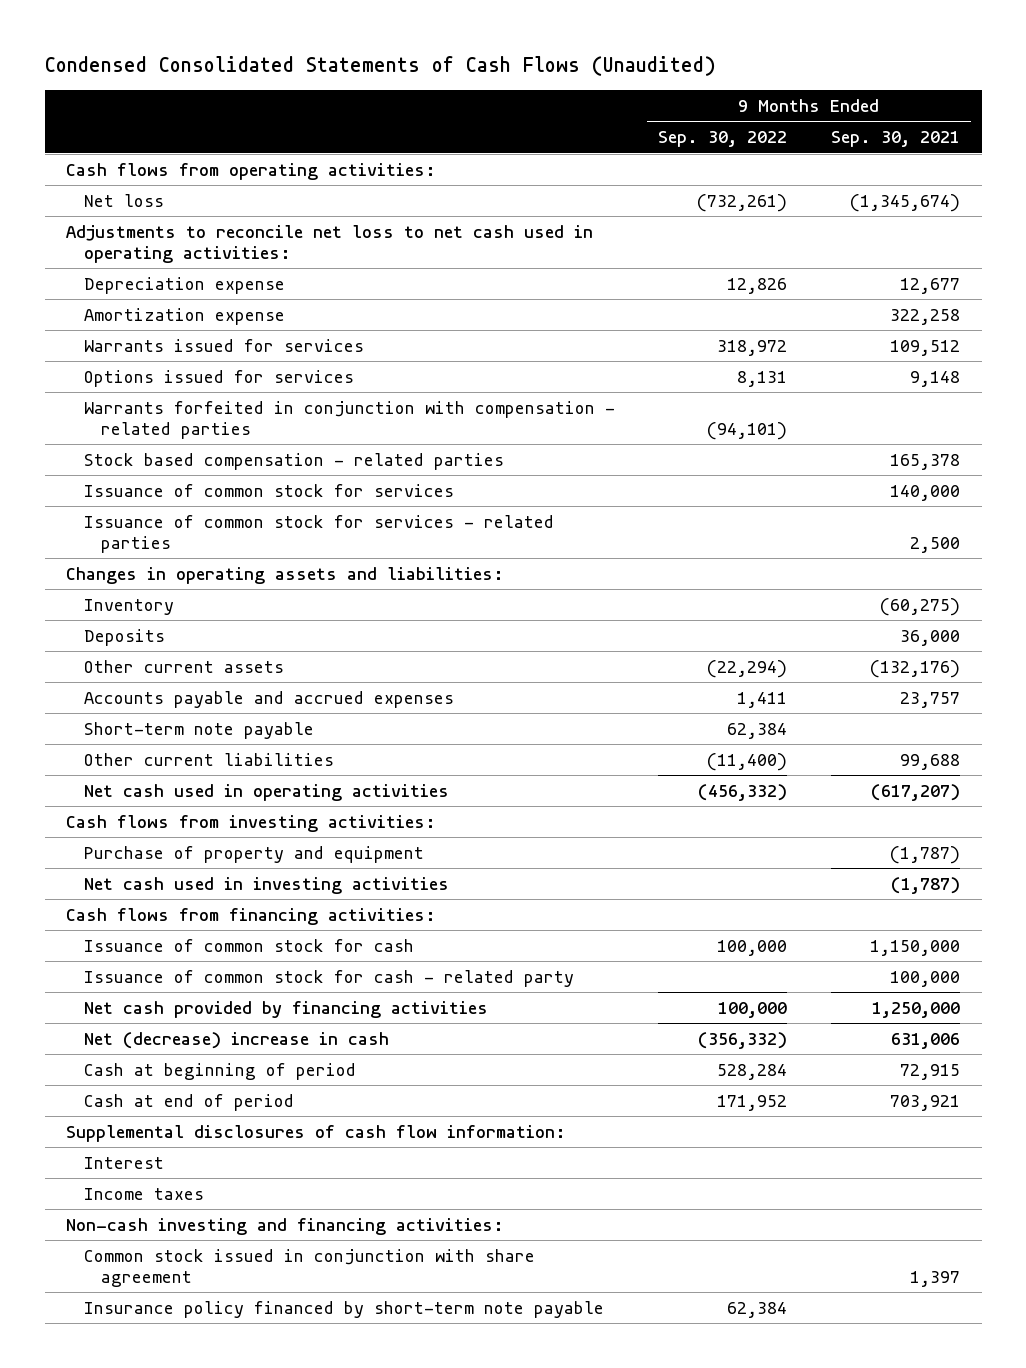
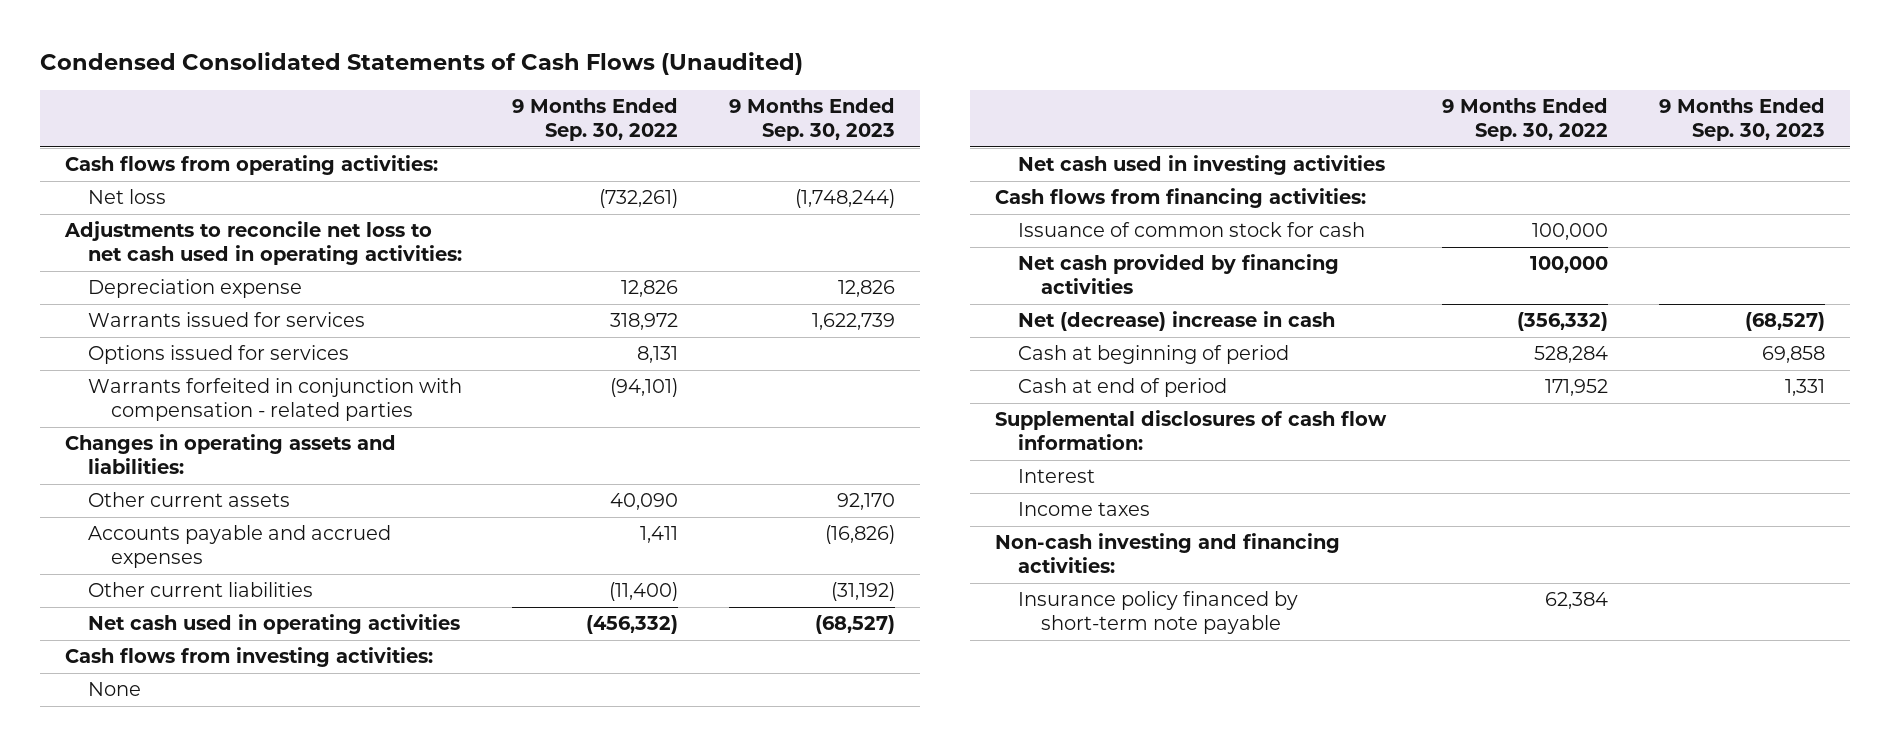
[830,131,960,148] Sep. 30, 2021 -> none
none -> [728,98,895,142] 9 Months Ended Sep. 30, 2023
[83,307,285,325] Amortization expense -> none
[83,452,504,470] Stock based compensation - related parties -> none
[83,483,454,497] Issuance of common stock for services -> none
[83,514,554,553] Issuance of common stock for services - related parties -> none
[83,598,174,615] Inventory -> none
[83,628,165,646] Deposits -> none
[707,659,788,678] (22,294) -> [610,493,679,511] 40,090
[83,721,314,739] Short-term note payable -> none
[83,845,424,863] Purchase of property and equipment -> none
none -> [87,682,141,697] None
[83,969,574,987] Issuance of common stock for cash - related party -> none
[83,1248,535,1287] Common stock issued in conjunction with share agreement -> none

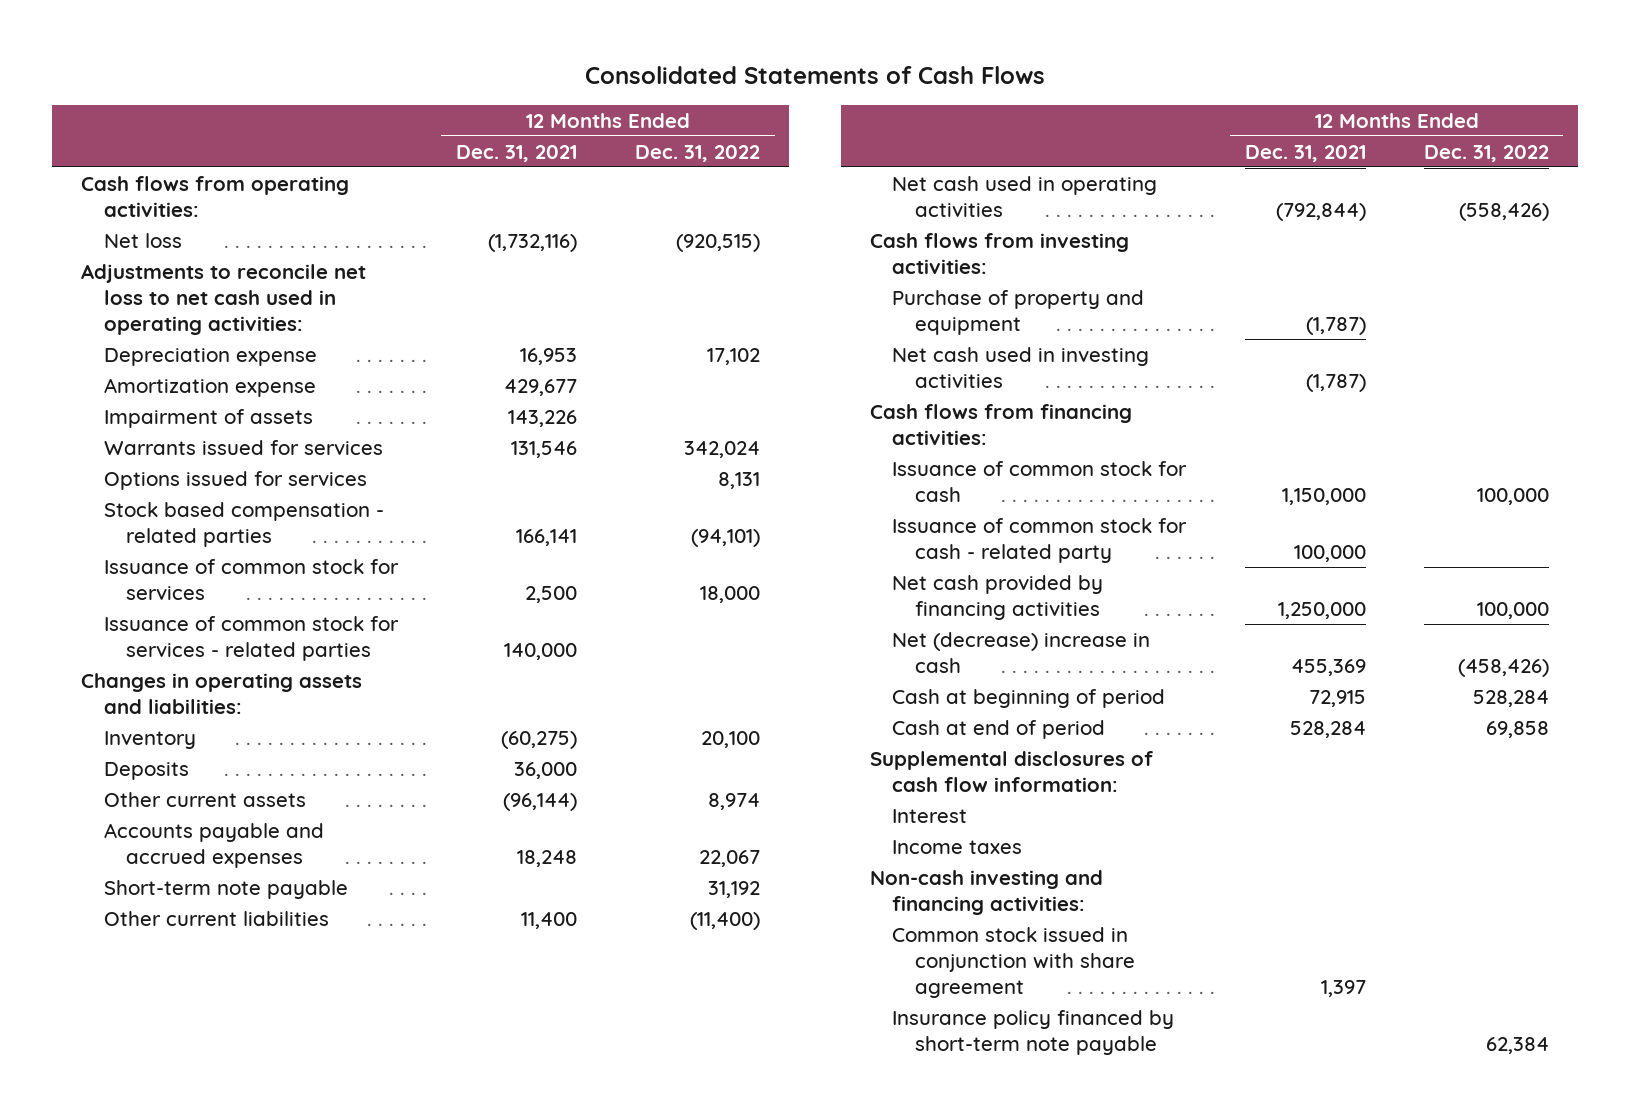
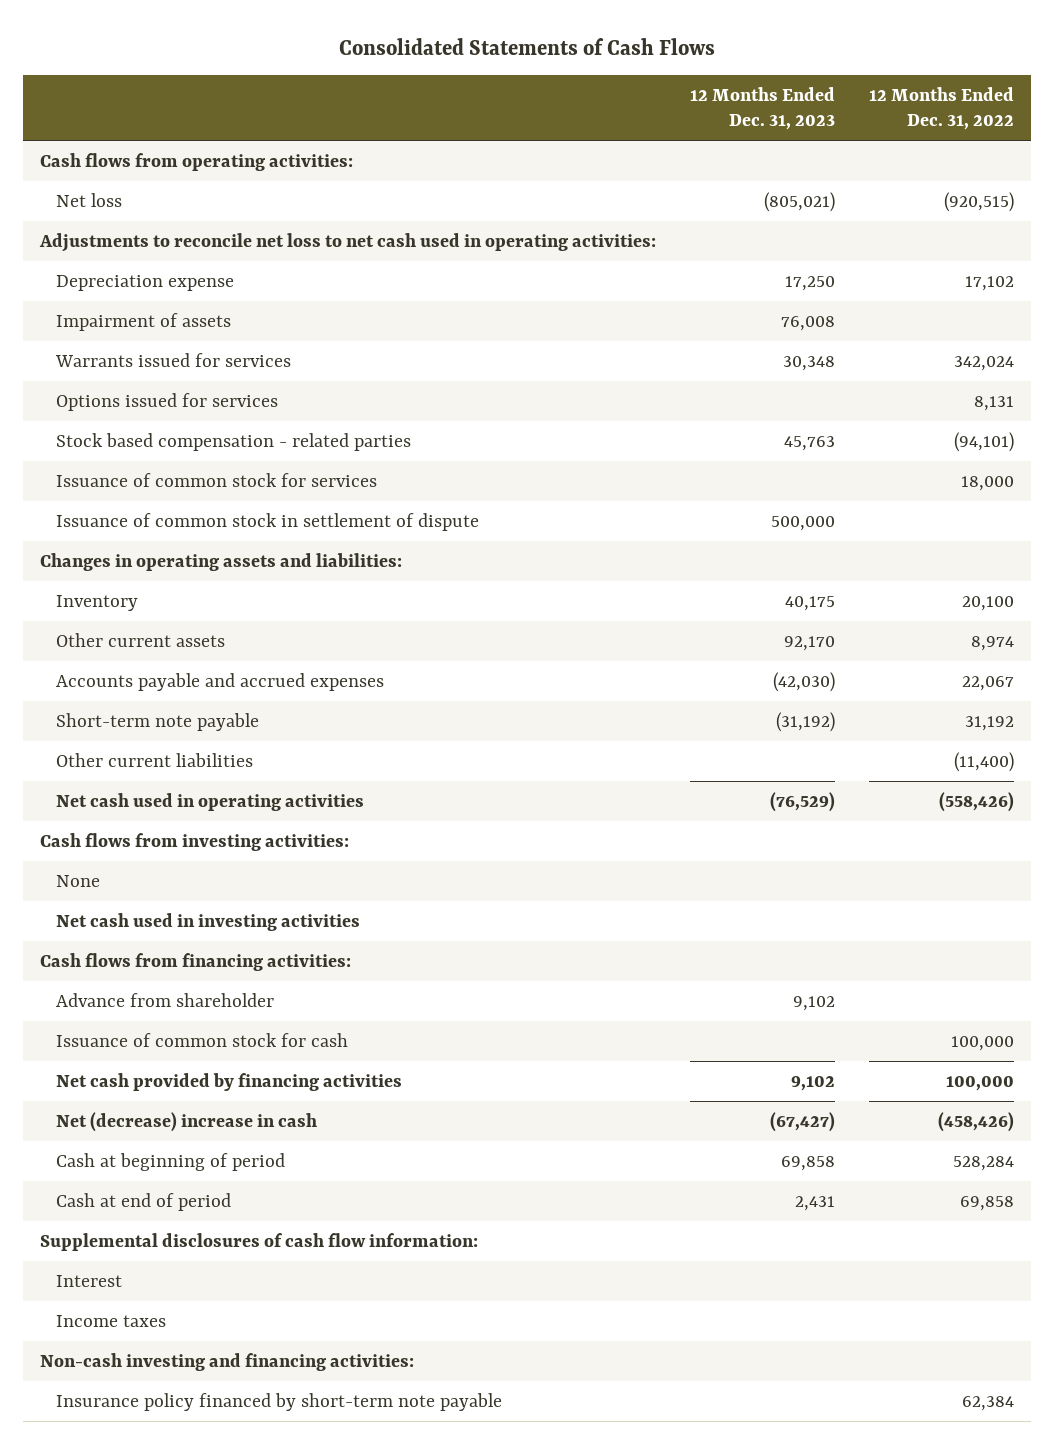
[455,144,577,162] Dec. 31, 2021 -> none
none -> [689,87,835,130] 12 Months Ended Dec. 31, 2023
[103,377,316,397] Amortization expense -> none
[103,615,399,661] Issuance of common stock for services - related parties -> [56,512,480,531] Issuance of common stock in settlement of dispute
[103,761,189,780] Deposits -> none
[892,289,1145,335] Purchase of property and equipment -> none
none -> [56,874,101,887] None
none -> [56,992,275,1007] Advance from shareholder
[892,517,1188,563] Issuance of common stock for cash - related party -> none
[892,926,1135,998] Common stock issued in conjunction with share agreement -> none

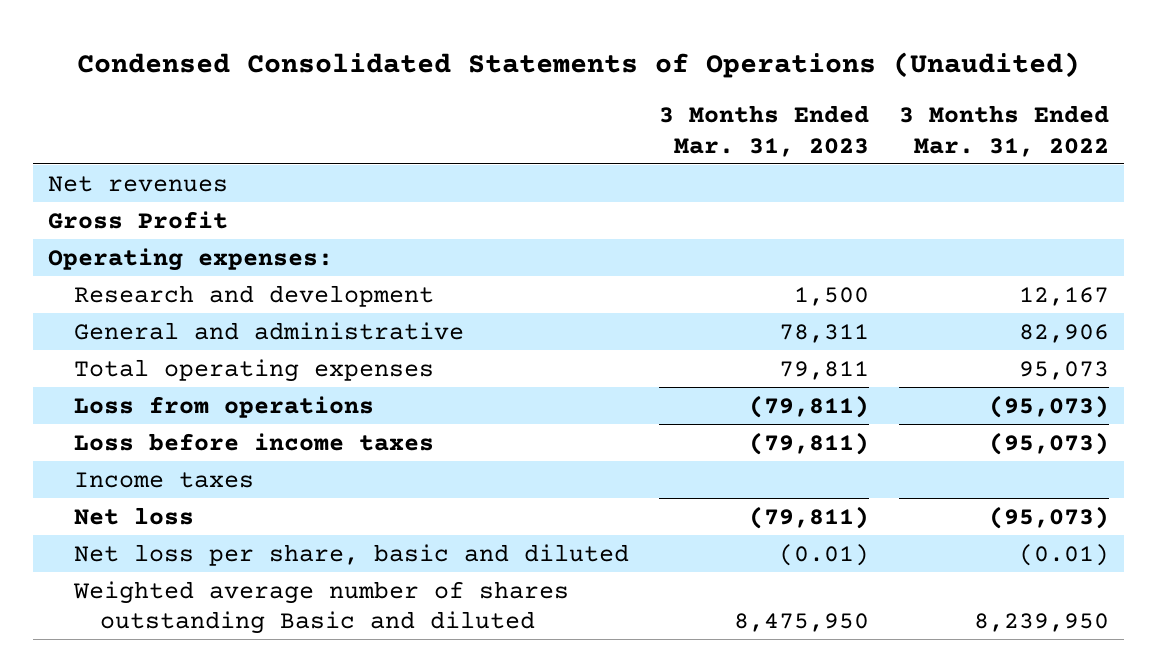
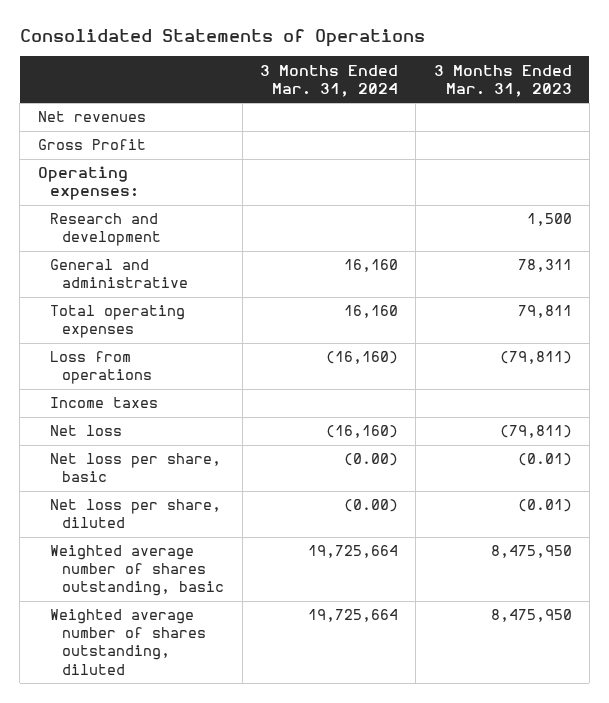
[76,51,1080,78] Condensed Consolidated Statements of Operations (Unaudited) -> [19,29,425,48] Consolidated Statements of Operations
[899,105,1110,157] 3 Months Ended Mar. 31, 2022 -> none
none -> [259,64,398,97] 3 Months Ended Mar. 31, 2024
[73,432,434,451] Loss before income taxes -> none
[73,543,629,566] Net loss per share, basic and diluted -> [50,453,222,483] Net loss per share, basic
none -> [50,499,222,529] Net loss per share, diluted
[72,580,569,635] Weighted average number of shares outstanding Basic and diluted -> [50,545,225,597] Weighted average number of shares outstanding, basic
none -> [50,609,207,675] Weighted average number of shares outstanding, diluted

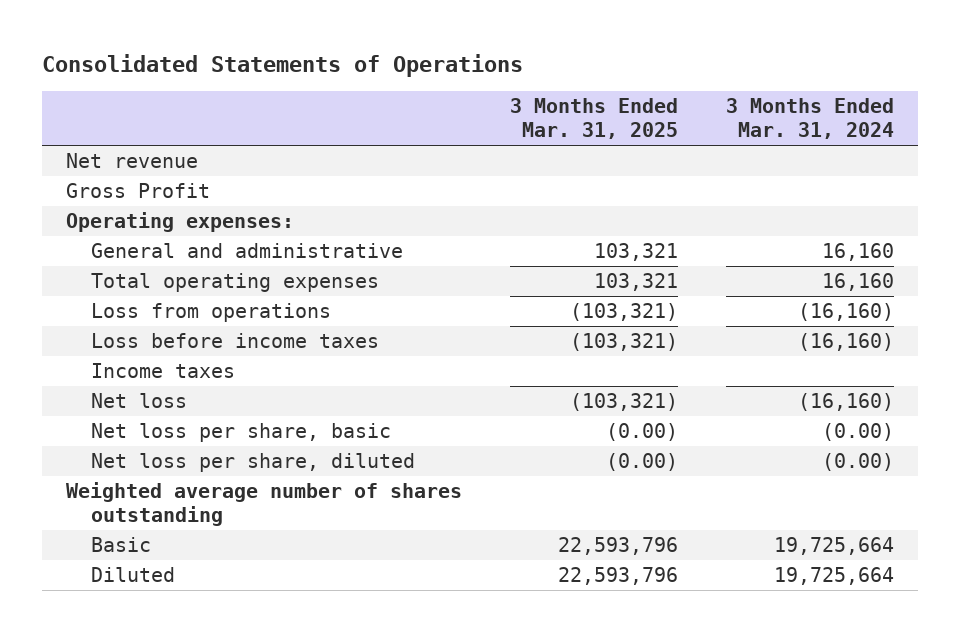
[433,64,572,97] 3 Months Ended Mar. 31, 2023 -> none
none -> [509,98,678,140] 3 Months Ended Mar. 31, 2025
[37,111,146,123] Net revenues -> [65,153,198,169] Net revenue
[50,213,162,247] Research and development -> none
none -> [90,333,379,349] Loss before income taxes
none -> [65,482,462,527] Weighted average number of shares outstanding
[50,545,225,597] Weighted average number of shares outstanding, basic -> [90,537,151,553] Basic
[50,609,207,675] Weighted average number of shares outstanding, diluted -> [90,567,175,583] Diluted

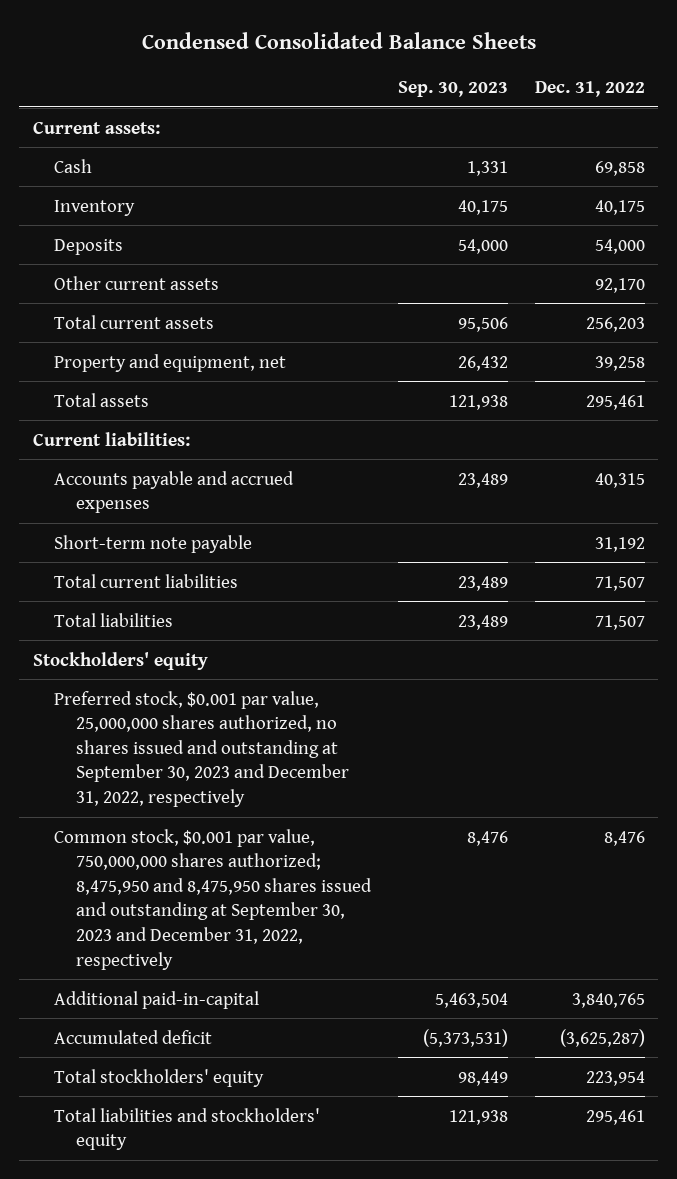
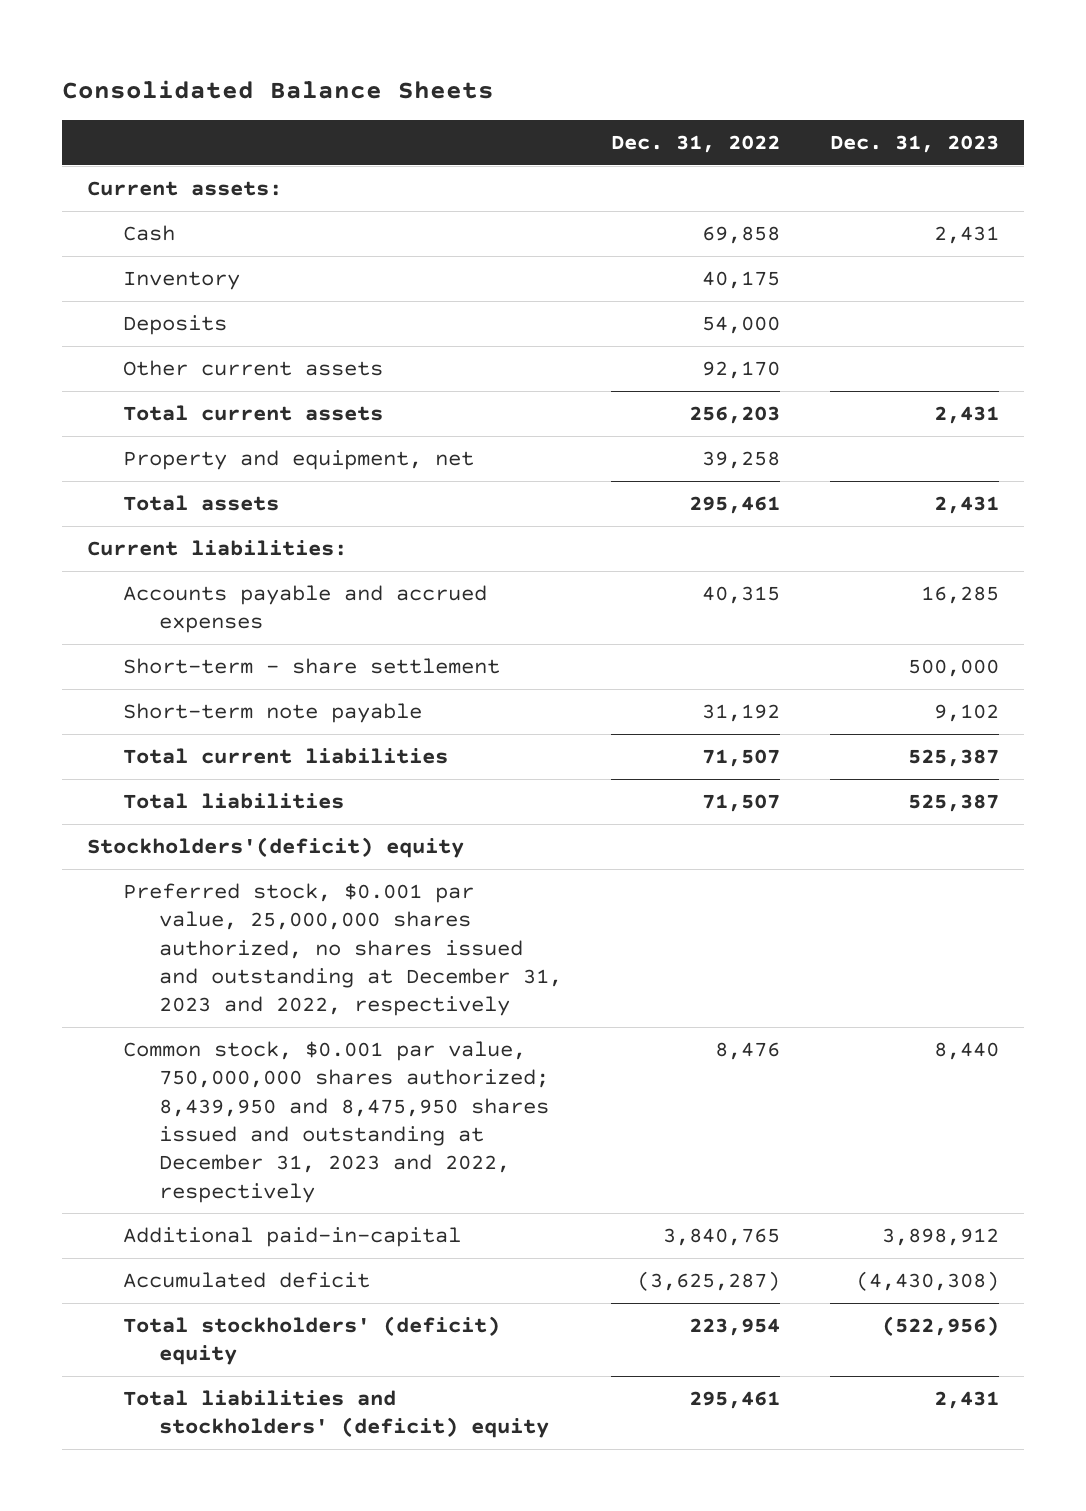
[141,31,536,49] Condensed Consolidated Balance Sheets -> [62,79,495,99] Consolidated Balance Sheets
[397,81,508,98] Sep. 30, 2023 -> none
none -> [830,135,1000,154] Dec. 31, 2023
none -> [123,657,501,674] Short-term - share settlement
[32,651,208,670] Stockholders' equity -> [87,836,465,858] Stockholders'(deficit) equity
[54,690,349,807] Preferred stock, $0.001 par value, 25,000,000 shares authorized, no shares issued and outstanding at September 30, 2023 and December 31, 2022, respectively -> [123,882,562,1017] Preferred stock, $0.001 par value, 25,000,000 shares authorized, no shares issued and outstanding at December 31, 2023 and 2022, respectively
[54,828,372,970] Common stock, $0.001 par value, 750,000,000 shares authorized; 8,475,950 and 8,475,950 shares issued and outstanding at September 30, 2023 and December 31, 2022, respectively -> [123,1040,549,1203] Common stock, $0.001 par value, 750,000,000 shares authorized; 8,439,950 and 8,475,950 shares issued and outstanding at December 31, 2023 and 2022, respectively
[54,1068,265,1087] Total stockholders' equity -> [123,1315,501,1366] Total stockholders' (deficit) equity
[54,1107,321,1151] Total liabilities and stockholders' equity -> [123,1389,549,1439] Total liabilities and stockholders' (deficit) equity

